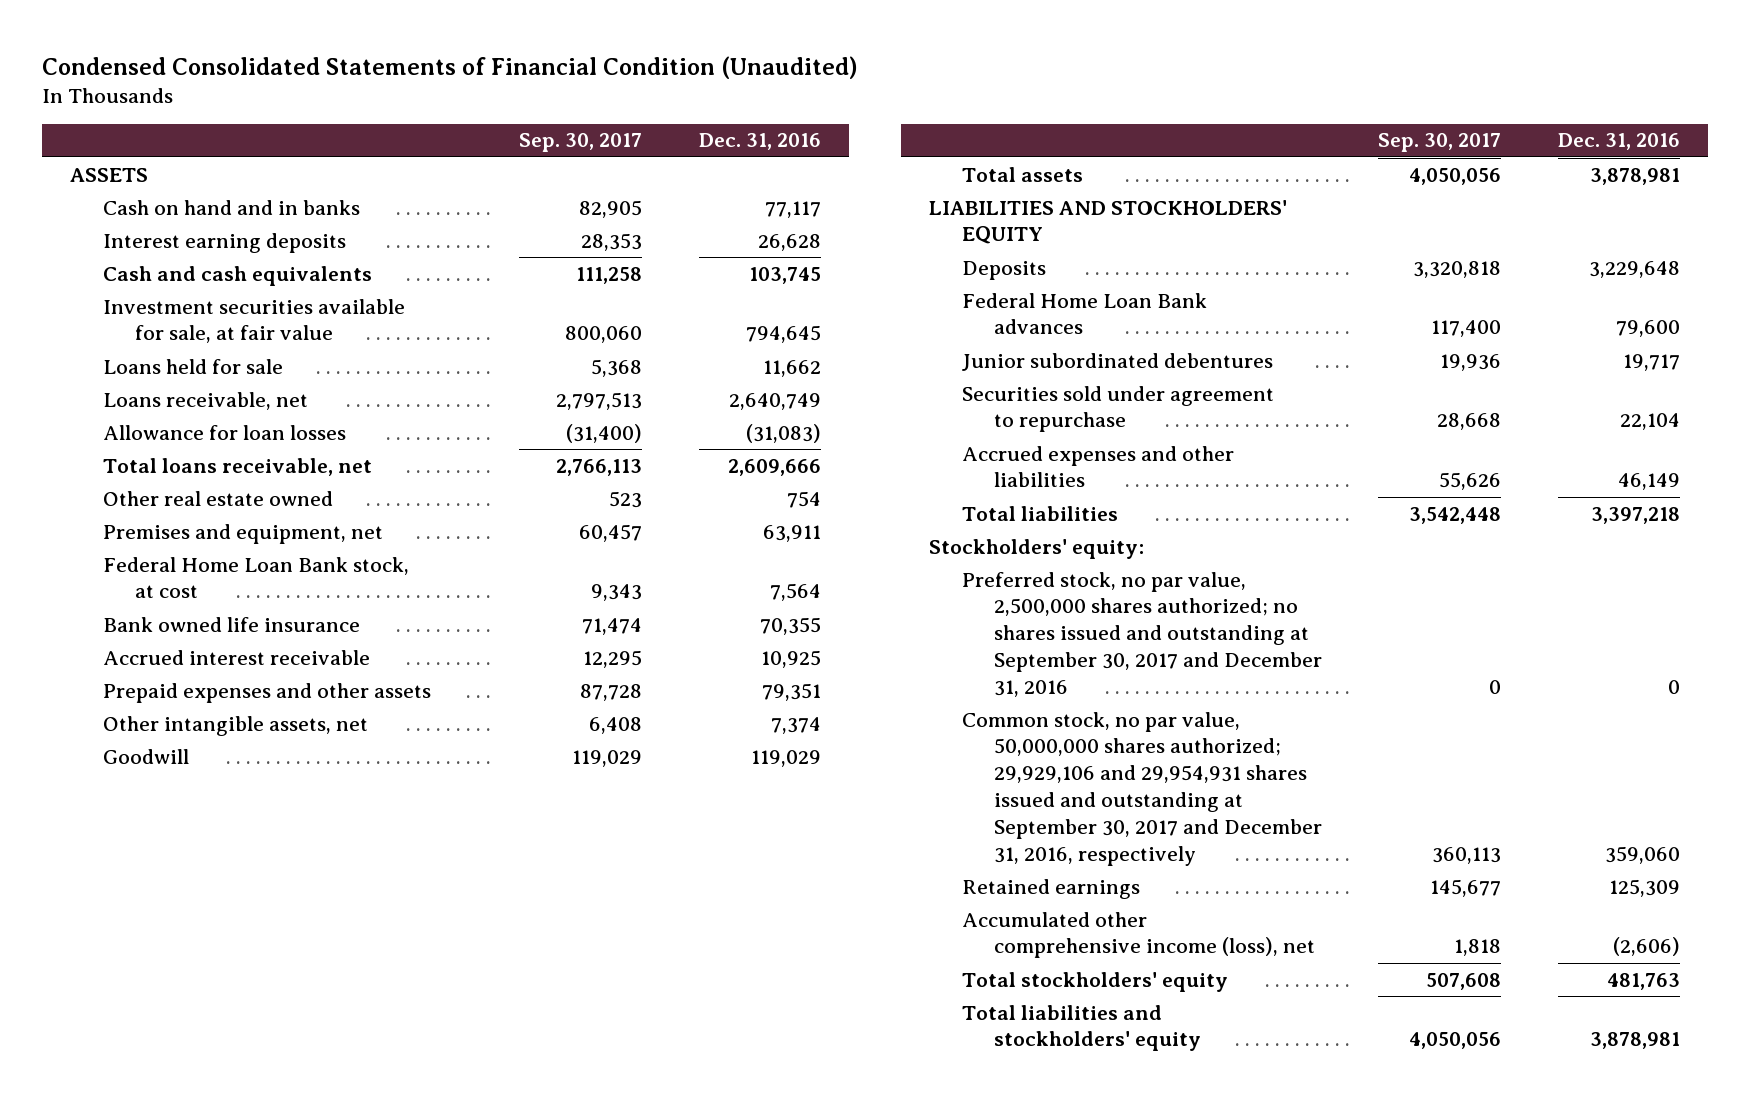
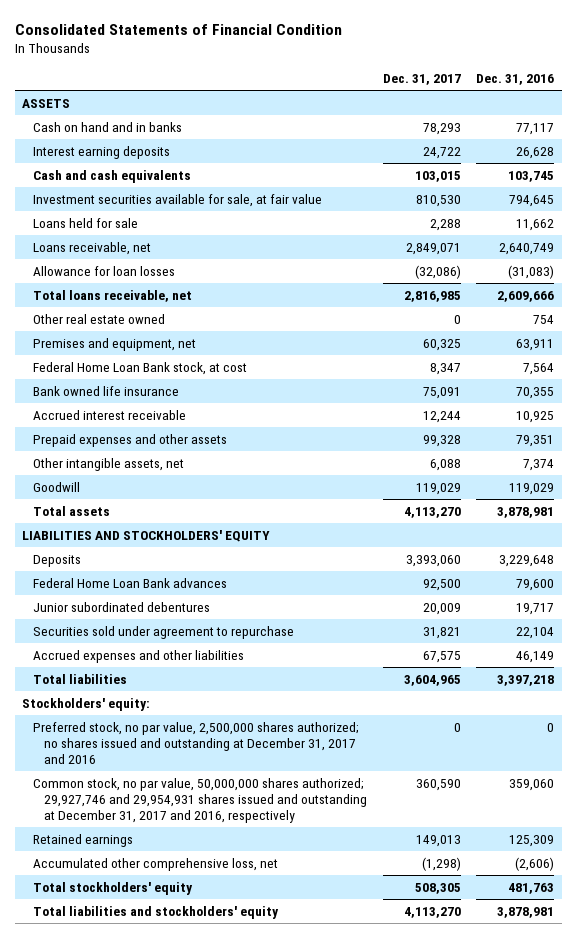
[42,55,859,79] Condensed Consolidated Statements of Financial Condition (Unaudited) -> [14,24,342,36] Consolidated Statements of Financial Condition
[519,133,643,153] Sep. 30, 2017 -> none
none -> [382,74,461,86] Dec. 31, 2017
[961,571,1323,698] Preferred stock, no par value, 2,500,000 shares authorized; no shares issued and outstanding at September 30, 2017 and December 31, 2016 -> [33,721,360,764] Preferred stock, no par value, 2,500,000 shares authorized; no shares issued and outstanding at December 31, 2017 and 2016
[961,711,1323,866] Common stock, no par value, 50,000,000 shares authorized; 29,929,106 and 29,954,931 shares issued and outstanding at September 30, 2017 and December 31, 2016, respectively -> [33,777,367,823] Common stock, no par value, 50,000,000 shares authorized; 29,927,746 and 29,954,931 shares issued and outstanding at December 31, 2017 and 2016, respectively
[961,911,1316,959] Accumulated other comprehensive income (loss), net -> [33,857,279,871] Accumulated other comprehensive loss, net

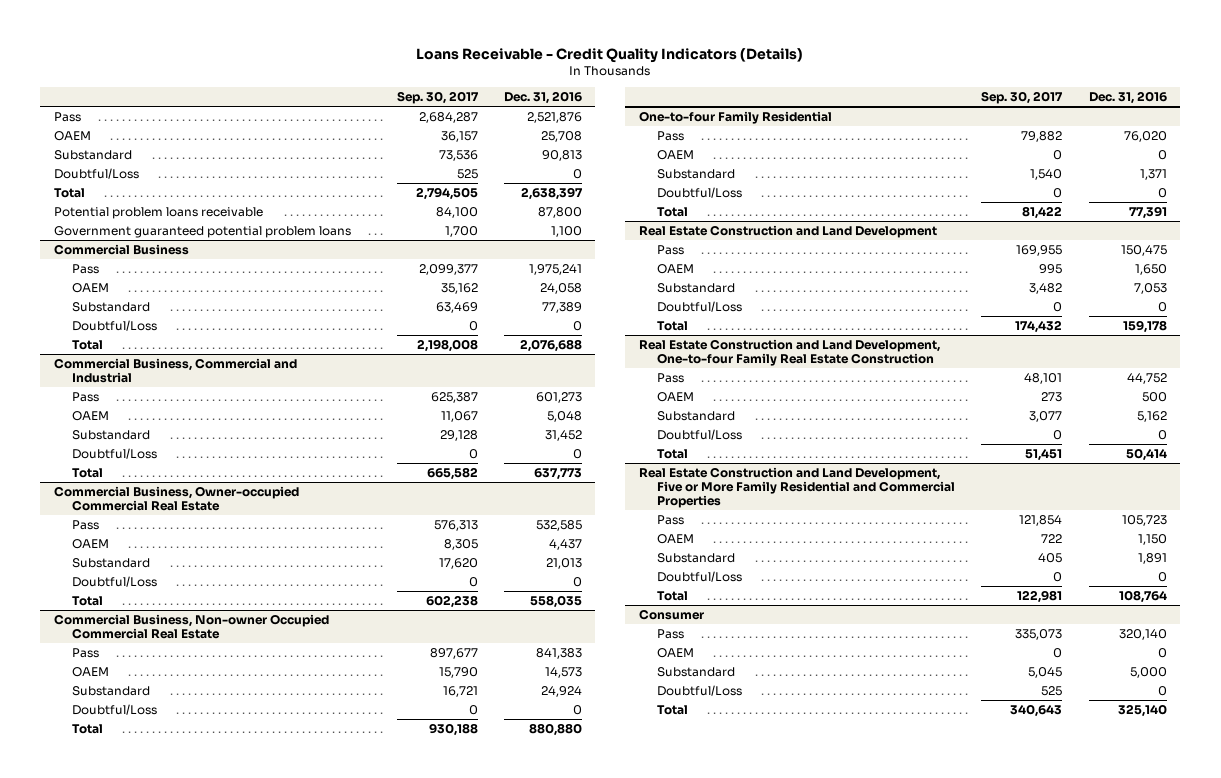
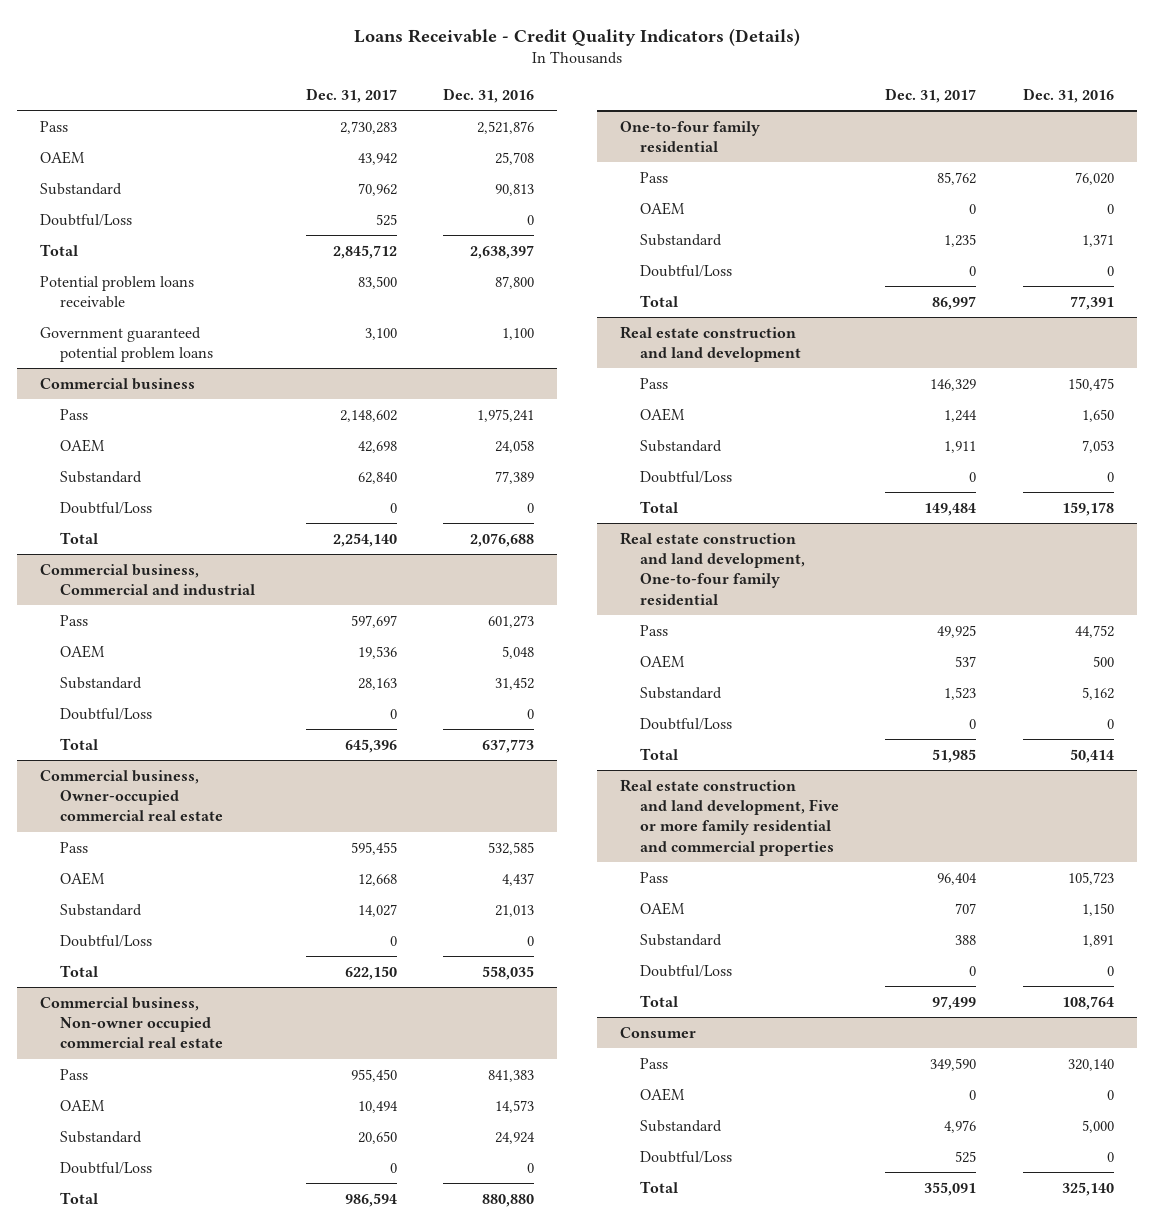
[396,91,479,105] Sep. 30, 2017 -> none
none -> [305,87,397,103] Dec. 31, 2017
[53,243,189,255] Commercial Business -> [40,377,196,390] Commercial business
[53,357,297,383] Commercial Business, Commercial and Industrial -> [40,563,256,596] Commercial business, Commercial and industrial
[53,485,299,511] Commercial Business, Owner-occupied Commercial Real Estate -> [40,769,224,822] Commercial business, Owner-occupied commercial real estate
[53,613,329,639] Commercial Business, Non-owner Occupied Commercial Real Estate -> [40,996,224,1049] Commercial business, Non-owner occupied commercial real estate
[638,110,832,124] One-to-four Family Residential -> [619,120,760,153] One-to-four family residential
[638,224,937,238] Real Estate Construction and Land Development -> [619,325,802,363] Real estate construction and land development
[638,338,940,366] Real Estate Construction and Land Development, One-to-four Family Real Estate Construction -> [619,531,806,605] Real estate construction and land development, One-to-four family residential
[638,466,956,508] Real Estate Construction and Land Development, Five or More Family Residential and Commercial Properties -> [619,778,840,856] Real estate construction and land development, Five or more family residential and commercial properties

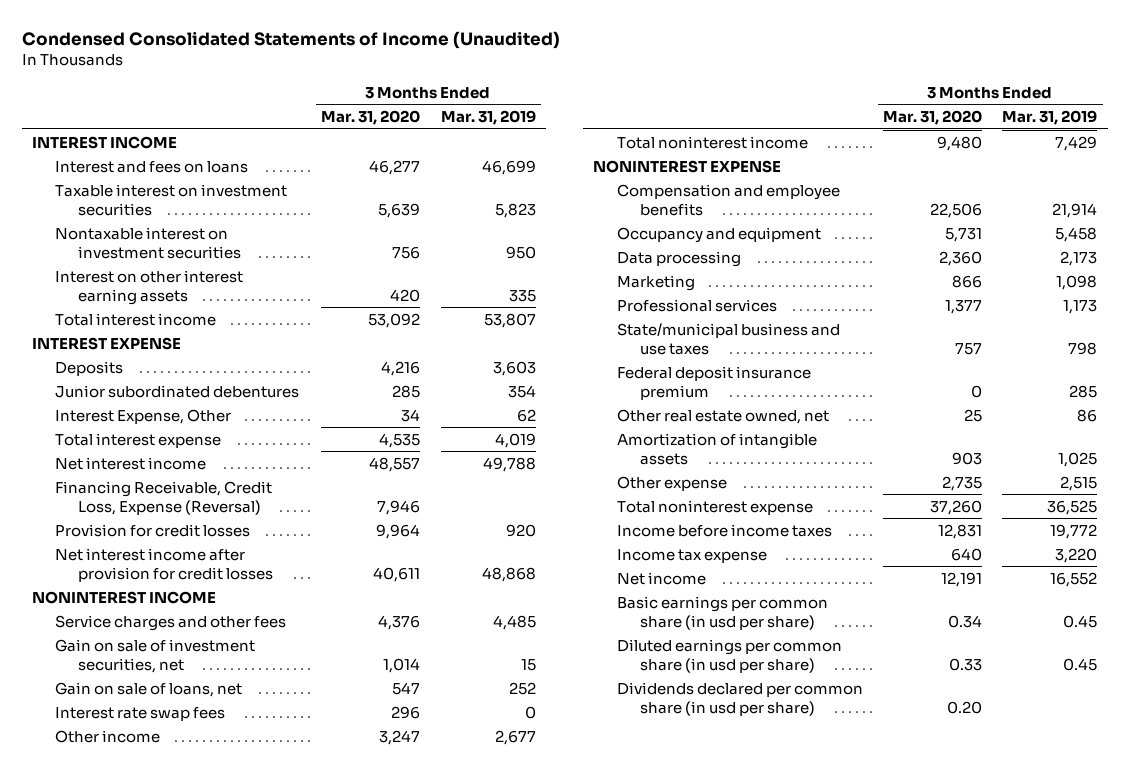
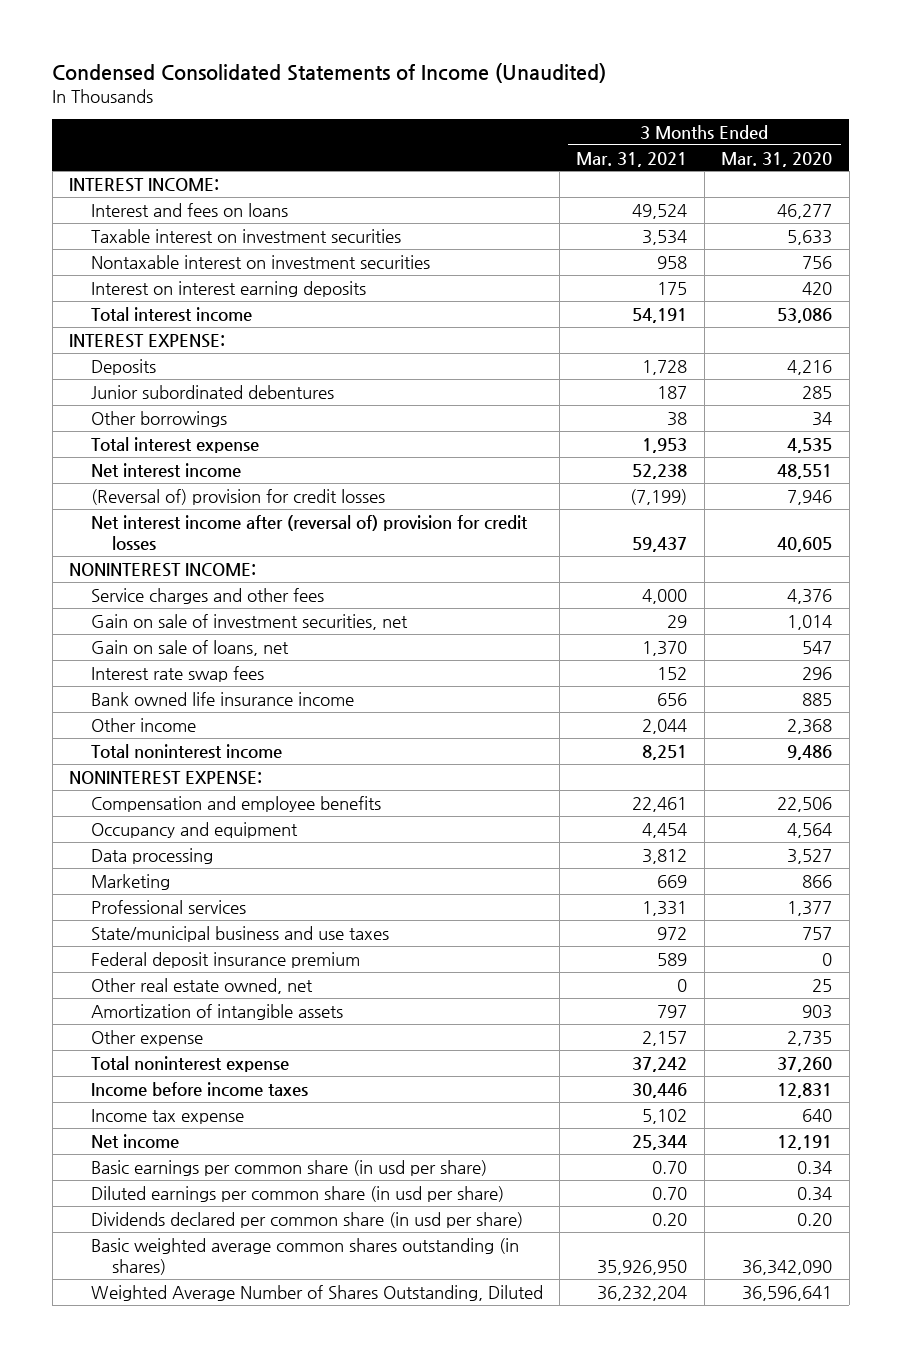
[440,109,536,125] Mar. 31, 2019 -> none
none -> [576,151,688,167] Mar. 31, 2021
[31,135,177,149] INTEREST INCOME -> [69,177,220,192] INTEREST INCOME:
[378,202,421,218] 5,639 -> [787,229,833,245] 5,633
[54,269,243,305] Interest on other interest earning assets -> [90,280,366,297] Interest on interest earning deposits
[368,312,421,328] 53,092 -> [777,307,833,323] 53,086
[31,336,181,350] INTEREST EXPENSE -> [69,333,226,348] INTEREST EXPENSE:
[54,408,231,424] Interest Expense, Other -> [90,410,227,427] Other borrowings
[54,523,250,537] Provision for credit losses -> none
[369,456,421,472] 48,557 -> [777,463,833,479] 48,551
[54,480,272,515] Financing Receivable, Credit Loss, Expense (Reversal) -> [90,488,385,505] (Reversal of) provision for credit losses
[54,547,274,582] Net interest income after provision for credit losses -> [90,514,528,550] Net interest income after (reversal of) provision for credit losses
[373,566,421,582] 40,611 -> [777,536,833,552] 40,605
[31,590,216,604] NONINTEREST INCOME -> [69,562,257,577] NONINTEREST INCOME:
none -> [90,691,354,706] Bank owned life insurance income
[379,729,421,745] 3,247 -> [787,718,833,734] 2,368
[937,135,983,151] 9,480 -> [787,744,833,760] 9,486
[593,159,782,173] NONINTEREST EXPENSE -> [69,770,263,785] NONINTEREST EXPENSE:
[945,227,983,242] 5,731 -> [787,822,833,838] 4,564
[939,250,983,266] 2,360 -> [787,848,833,864] 3,527
[949,657,983,671] 0.33 -> [797,1186,833,1201] 0.34
none -> [90,1237,519,1275] Basic weighted average common shares outstanding (in shares)
none -> [90,1284,543,1301] Weighted Average Number of Shares Outstanding, Diluted

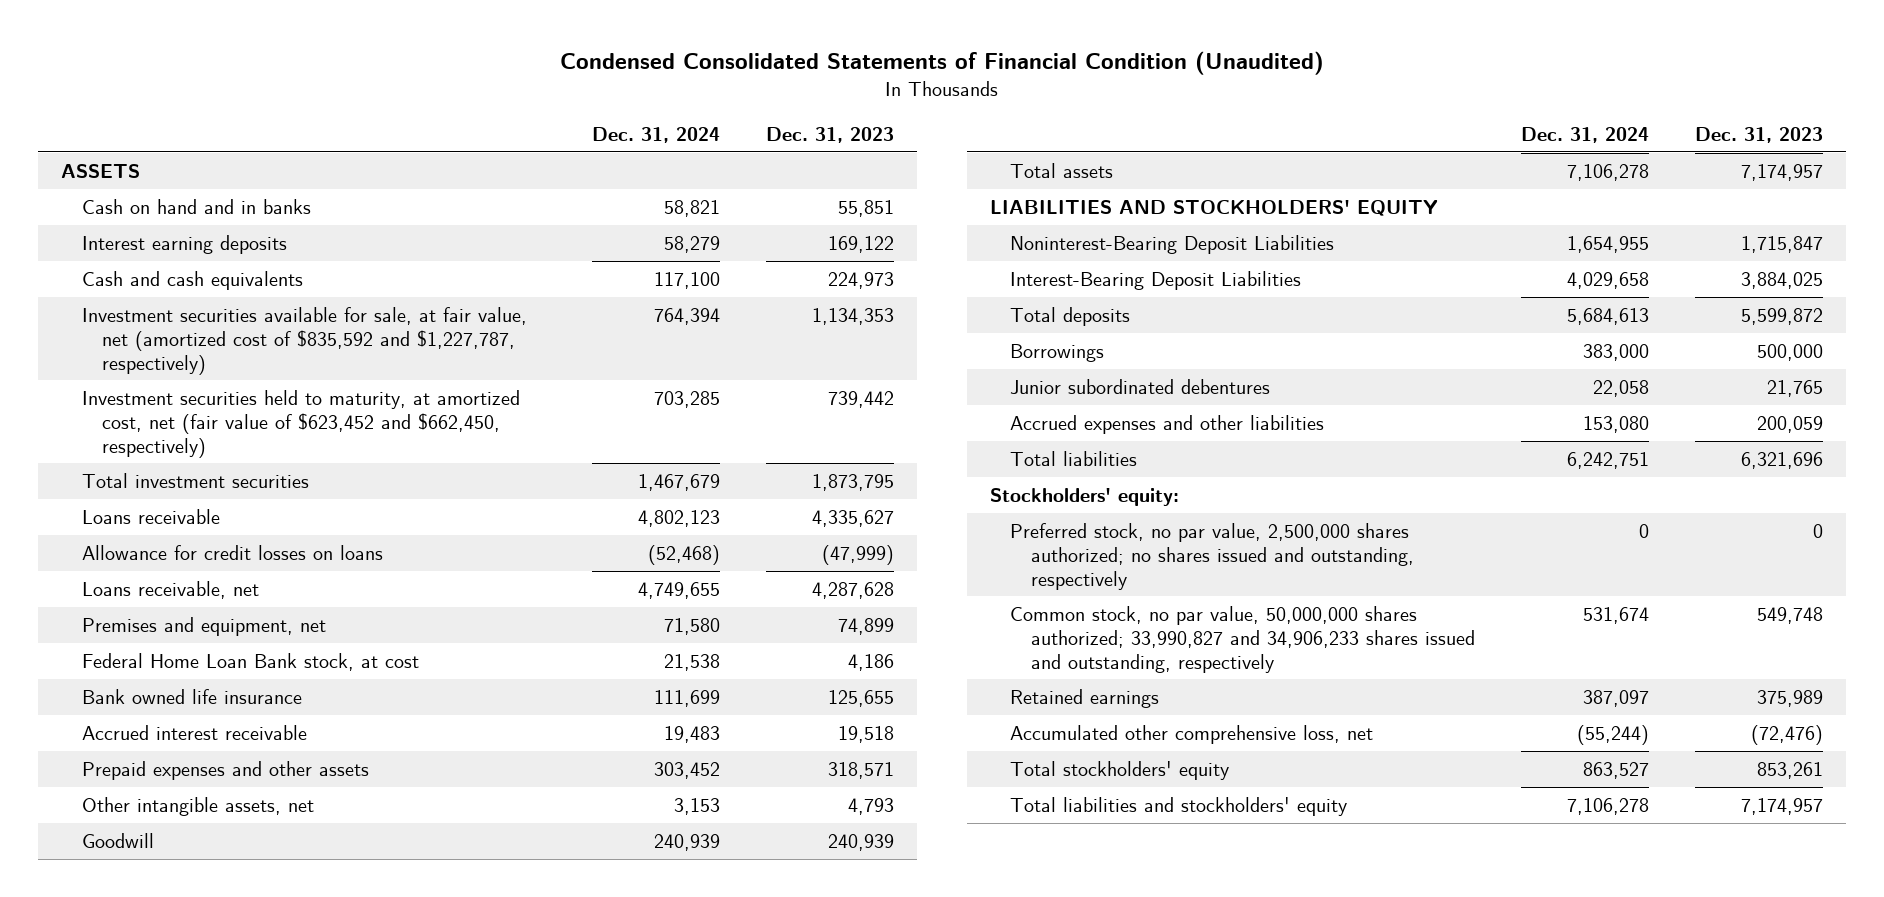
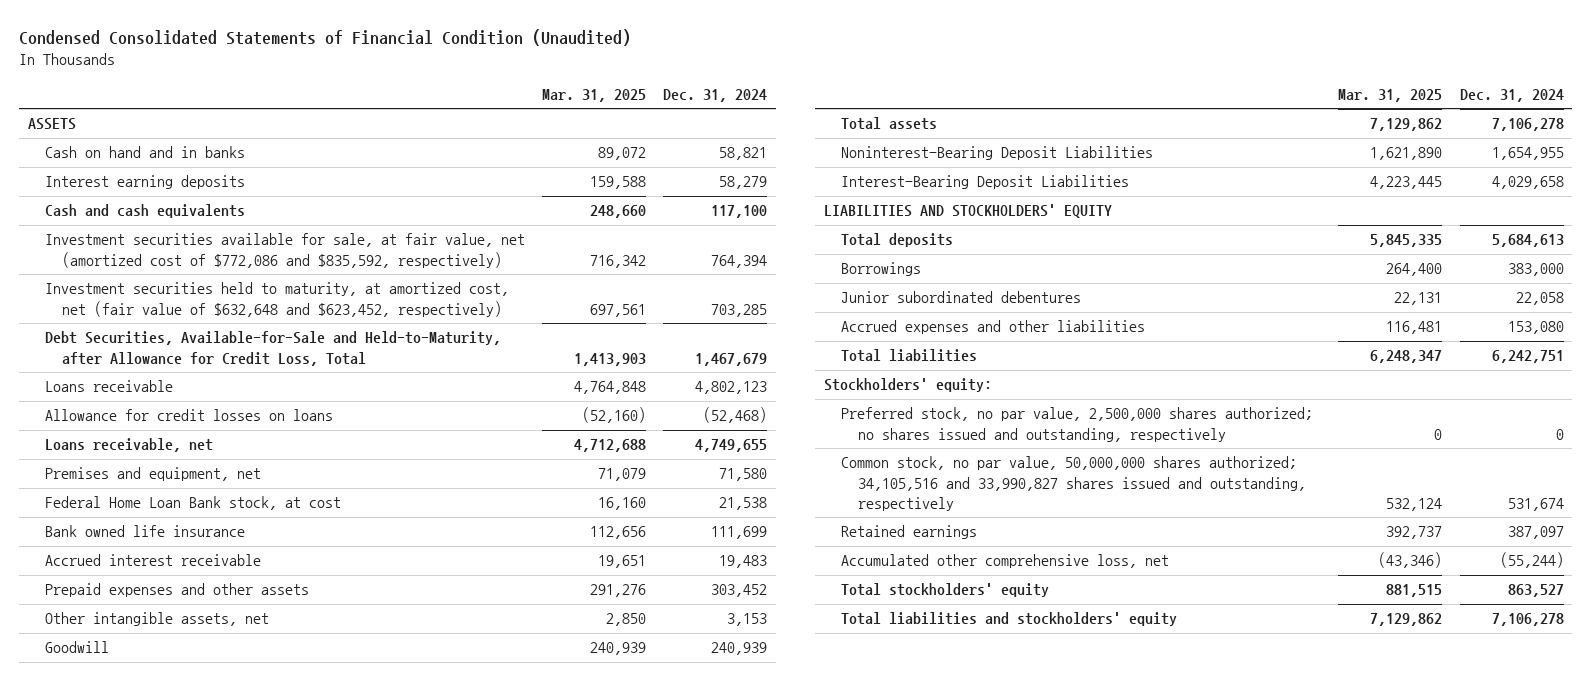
[766,126,895,143] Dec. 31, 2023 -> none
none -> [541,89,646,103] Mar. 31, 2025
[81,306,527,375] Investment securities available for sale, at fair value, net (amortized cost of $835,592 and $1,227,787, respectively) -> [44,233,525,268] Investment securities available for sale, at fair value, net (amortized cost of $772,086 and $835,592, respectively)
[81,389,520,458] Investment securities held to maturity, at amortized cost, net (fair value of $623,452 and $662,450, respectively) -> [44,282,509,317] Investment securities held to maturity, at amortized cost, net (fair value of $632,648 and $623,452, respectively)
[81,472,309,488] Total investment securities -> [44,331,501,366] Debt Securities, Available-for-Sale and Held-to-Maturity, after Allowance for Credit Loss, Total
[990,199,1439,216] LIABILITIES AND STOCKHOLDERS' EQUITY -> [823,204,1112,219] LIABILITIES AND STOCKHOLDERS' EQUITY
[1010,605,1475,673] Common stock, no par value, 50,000,000 shares authorized; 33,990,827 and 34,906,233 shares issued and outstanding, respectively -> [840,456,1306,511] Common stock, no par value, 50,000,000 shares authorized; 34,105,516 and 33,990,827 shares issued and outstanding, respectively

